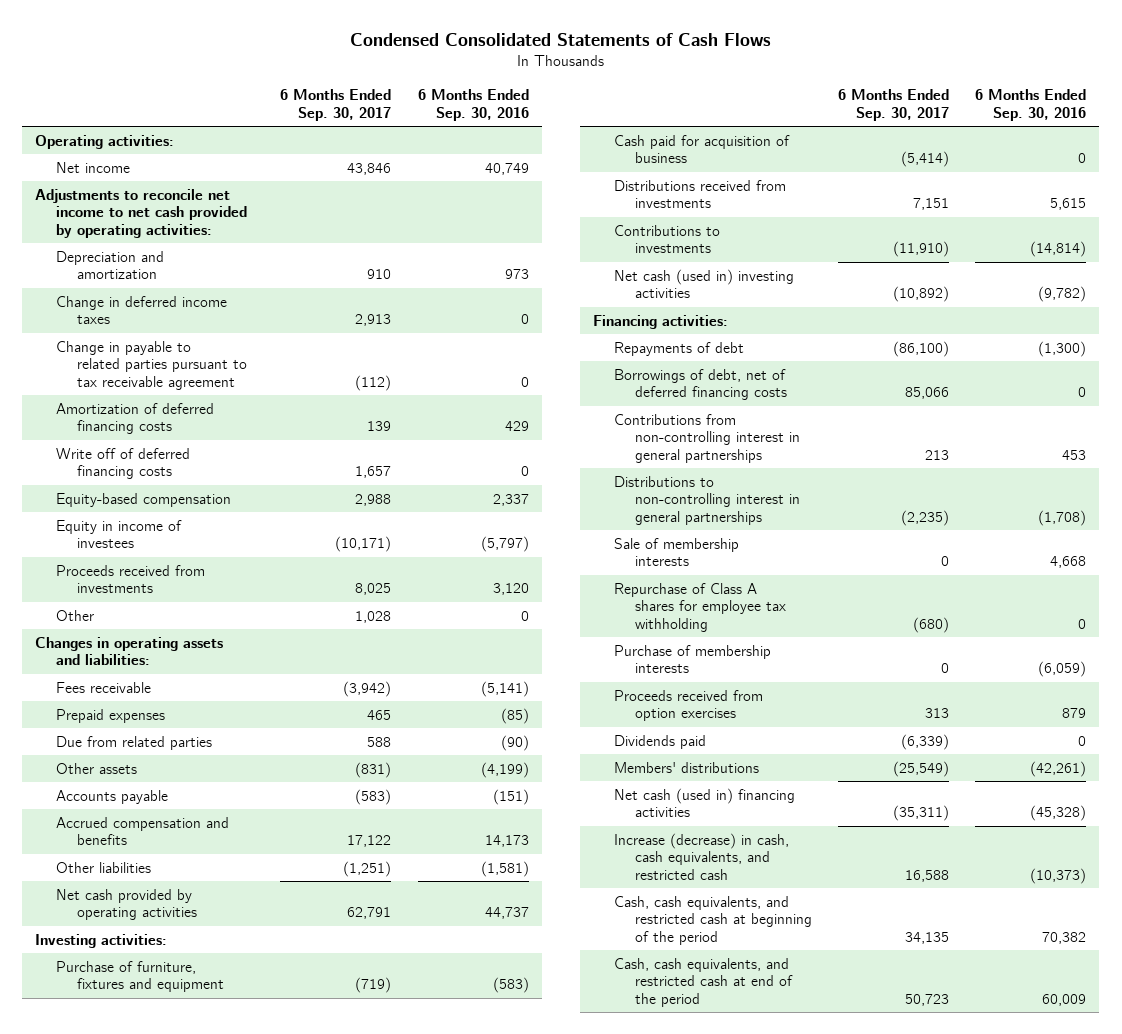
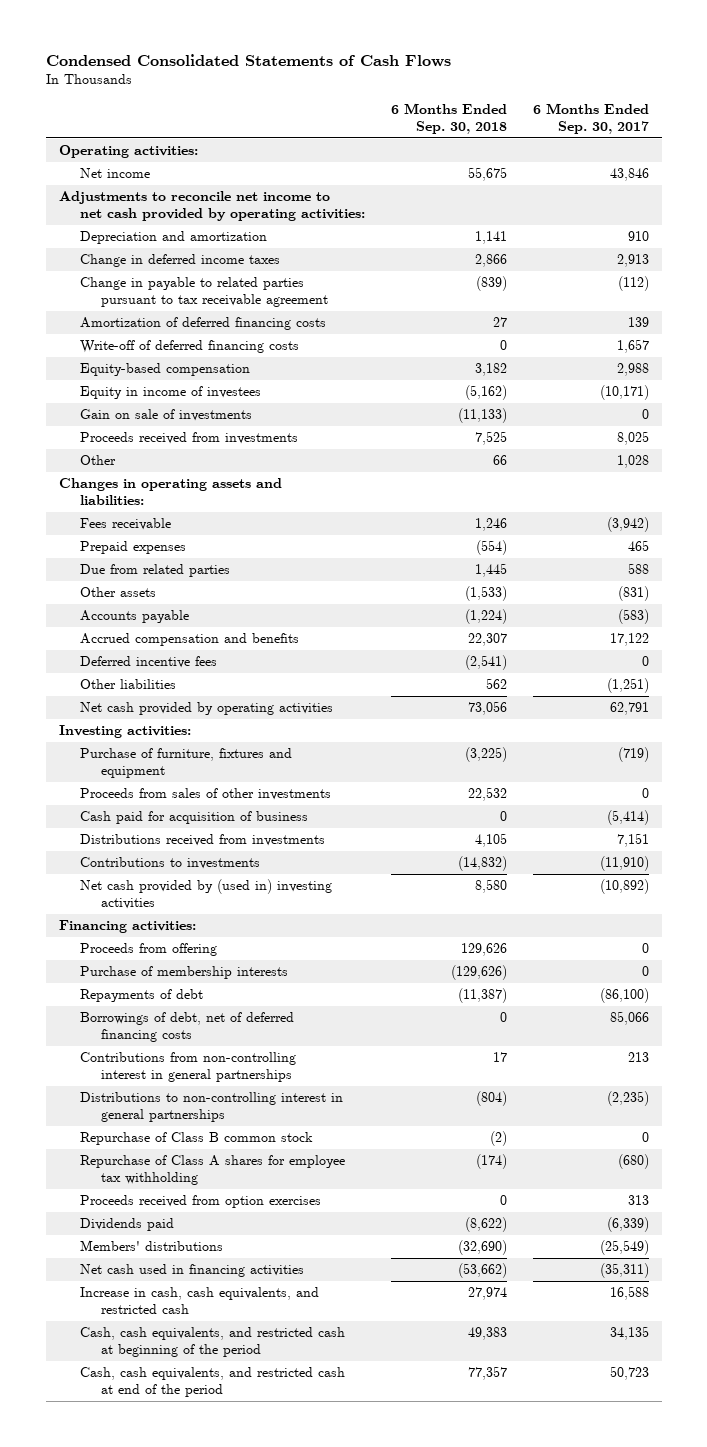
[417,89,529,121] 6 Months Ended Sep. 30, 2016 -> none
none -> [390,102,507,135] 6 Months Ended Sep. 30, 2018
[56,447,191,480] Write off of deferred financing costs -> [79,340,299,354] Write-off of deferred financing costs
none -> [79,409,252,422] Gain on sale of investments
none -> [79,656,217,669] Deferred incentive fees
none -> [79,788,331,801] Proceeds from sales of other investments
[613,268,794,299] Net cash (used in) investing activities -> [79,879,332,910] Net cash provided by (used in) investing activities
none -> [79,943,217,957] Proceeds from offering
[613,644,771,674] Purchase of membership interests -> [79,966,288,980] Purchase of membership interests
[613,537,739,567] Sale of membership interests -> none
none -> [79,1132,313,1146] Repurchase of Class B common stock
[613,787,795,818] Net cash (used in) financing activities -> [79,1264,304,1278] Net cash used in financing activities
[613,832,789,881] Increase (decrease) in cash, cash equivalents, and restricted cash -> [79,1287,319,1315] Increase in cash, cash equivalents, and restricted cash

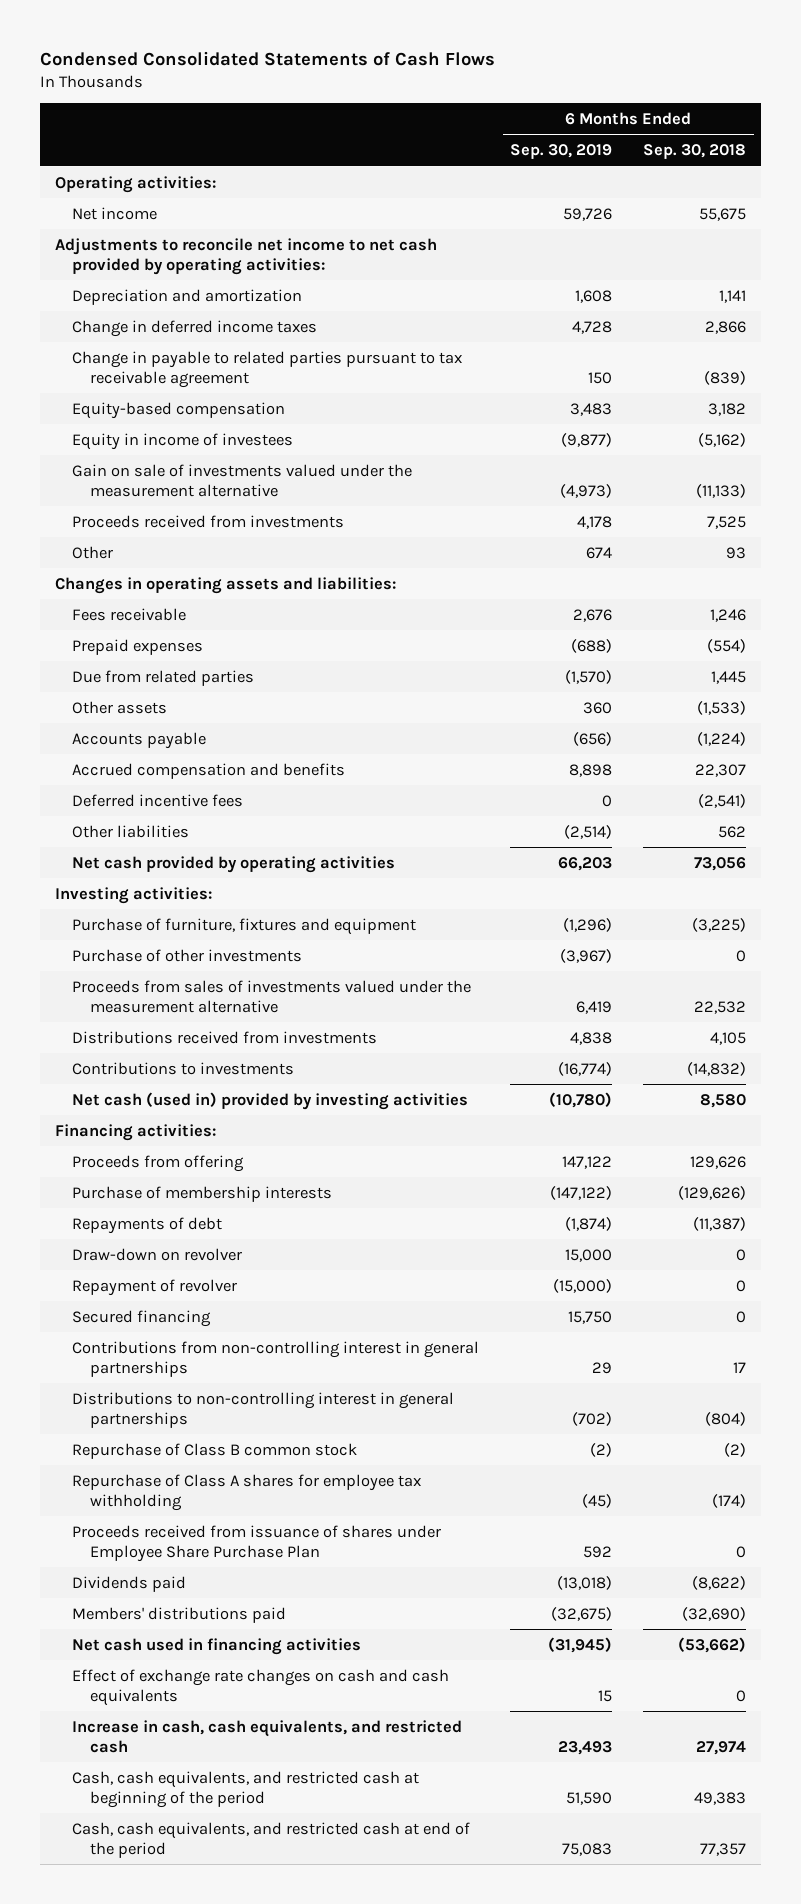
[532,102,649,135] 6 Months Ended Sep. 30, 2017 -> none
none -> [510,144,613,160] Sep. 30, 2019
[79,317,326,331] Amortization of deferred financing costs -> none
[79,340,299,354] Write-off of deferred financing costs -> none
[79,409,252,422] Gain on sale of investments -> [72,463,413,497] Gain on sale of investments valued under the measurement alternative
[492,455,507,466] 66 -> [726,546,747,559] 93
[79,811,308,825] Cash paid for acquisition of business -> none
none -> [72,948,303,962] Purchase of other investments
[79,788,331,801] Proceeds from sales of other investments -> [72,979,472,1013] Proceeds from sales of investments valued under the measurement alternative
[79,879,332,910] Net cash provided by (used in) investing activities -> [72,1091,469,1110] Net cash (used in) provided by investing activities
[79,1012,294,1043] Borrowings of debt, net of deferred financing costs -> none
none -> [72,1247,243,1261] Draw-down on revolver
none -> [72,1278,238,1296] Repayment of revolver
none -> [72,1309,212,1327] Secured financing
[79,1195,321,1209] Proceeds received from option exercises -> none
none -> [72,1524,442,1562] Proceeds received from issuance of shares under Employee Share Purchase Plan
[79,1240,223,1252] Members' distributions -> [72,1606,287,1623] Members' distributions paid
none -> [72,1668,450,1706] Effect of exchange rate changes on cash and cash equivalents

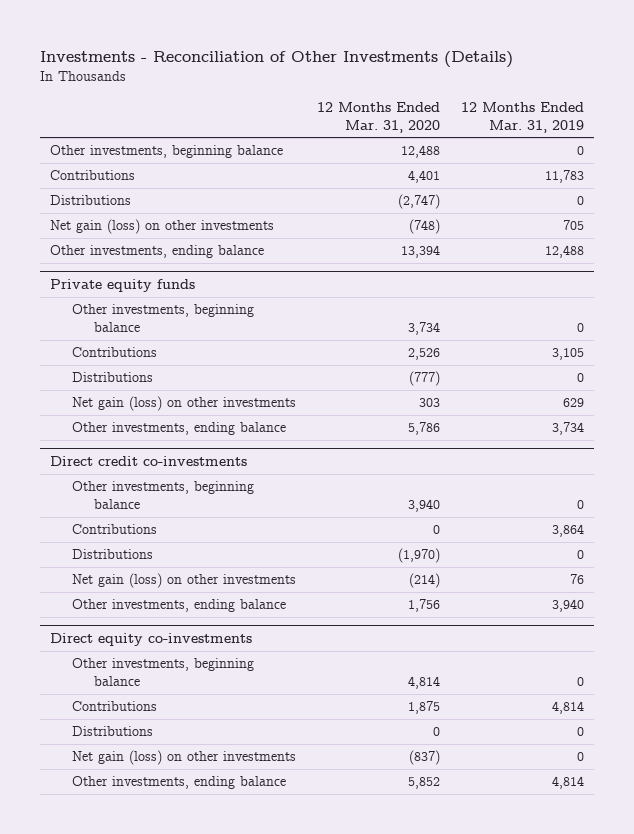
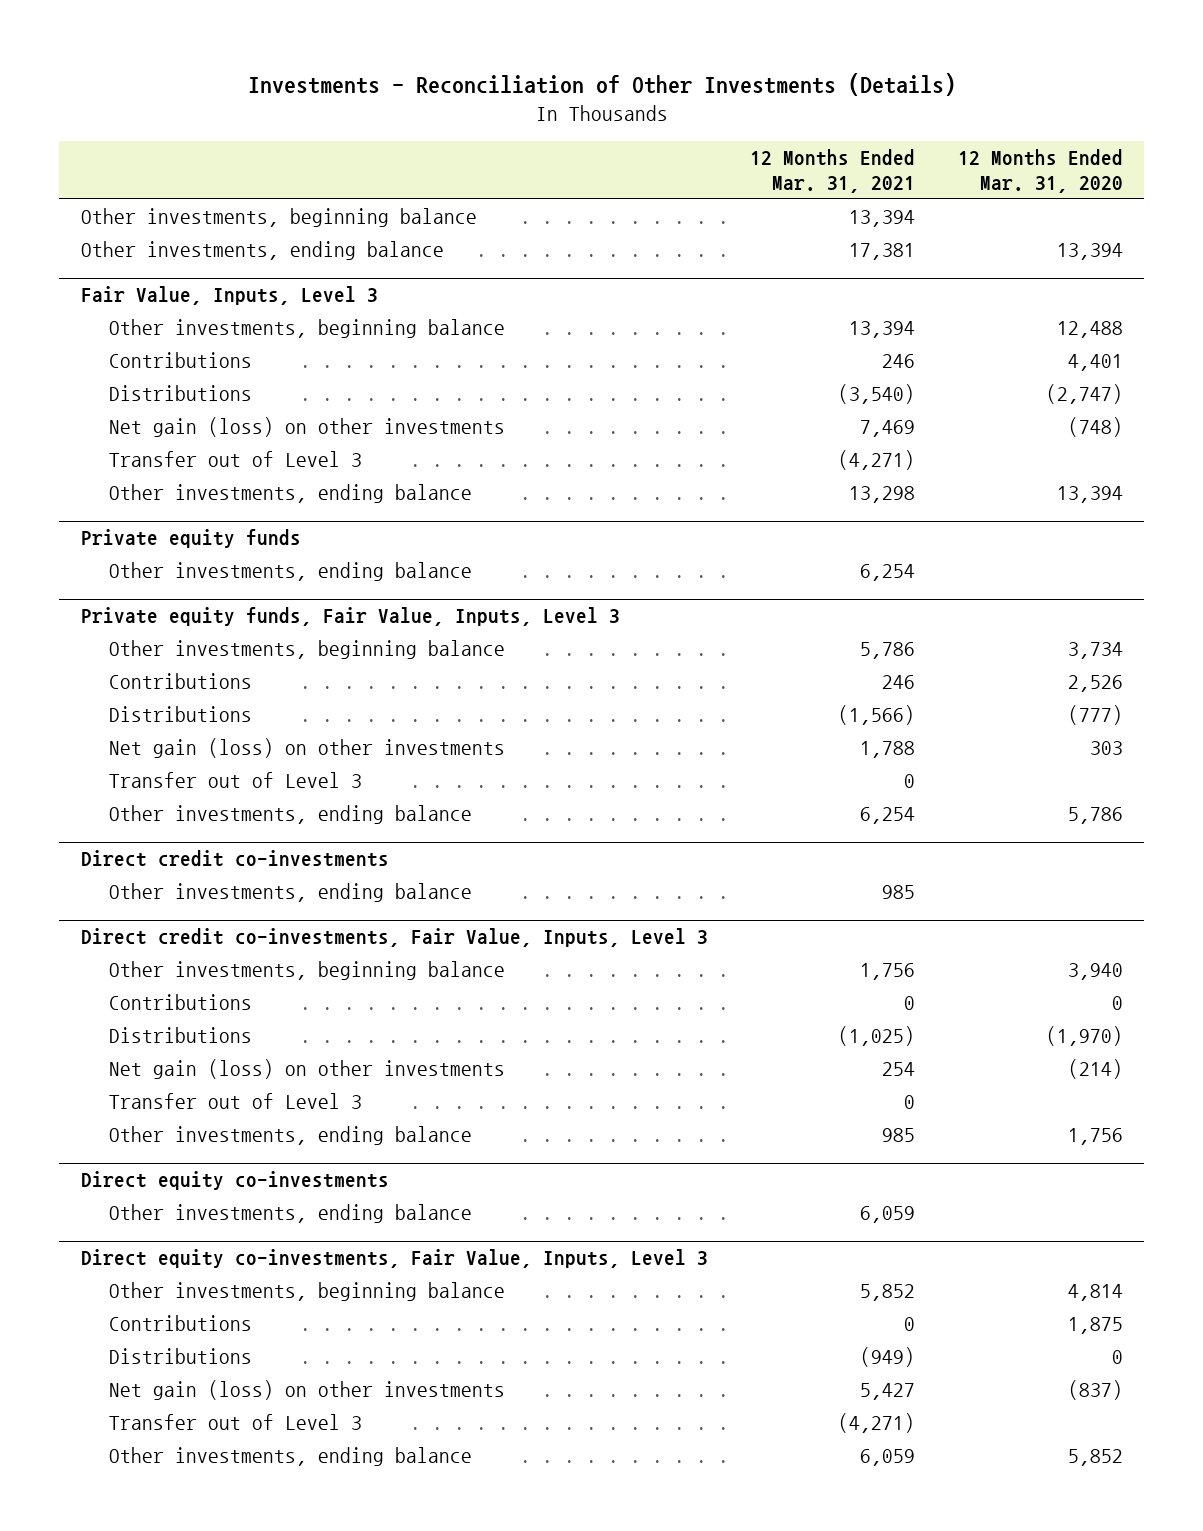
[460,102,584,133] 12 Months Ended Mar. 31, 2019 -> none
none -> [750,149,916,193] 12 Months Ended Mar. 31, 2021
none -> [80,208,477,228] Other investments, beginning balance
none -> [80,241,444,261] Other investments, ending balance
none -> [80,286,378,306] Fair Value, Inputs, Level 3
none -> [108,451,362,468] Transfer out of Level 3
none -> [108,562,472,582] Other investments, ending balance
none -> [80,607,620,627] Private equity funds, Fair Value, Inputs, Level 3
none -> [108,772,362,789] Transfer out of Level 3
none -> [108,883,472,903] Other investments, ending balance
none -> [80,928,708,948] Direct credit co-investments, Fair Value, Inputs, Level 3
none -> [108,1093,362,1110] Transfer out of Level 3
none -> [108,1204,472,1224] Other investments, ending balance
none -> [80,1249,708,1269] Direct equity co-investments, Fair Value, Inputs, Level 3
none -> [108,1414,362,1431] Transfer out of Level 3

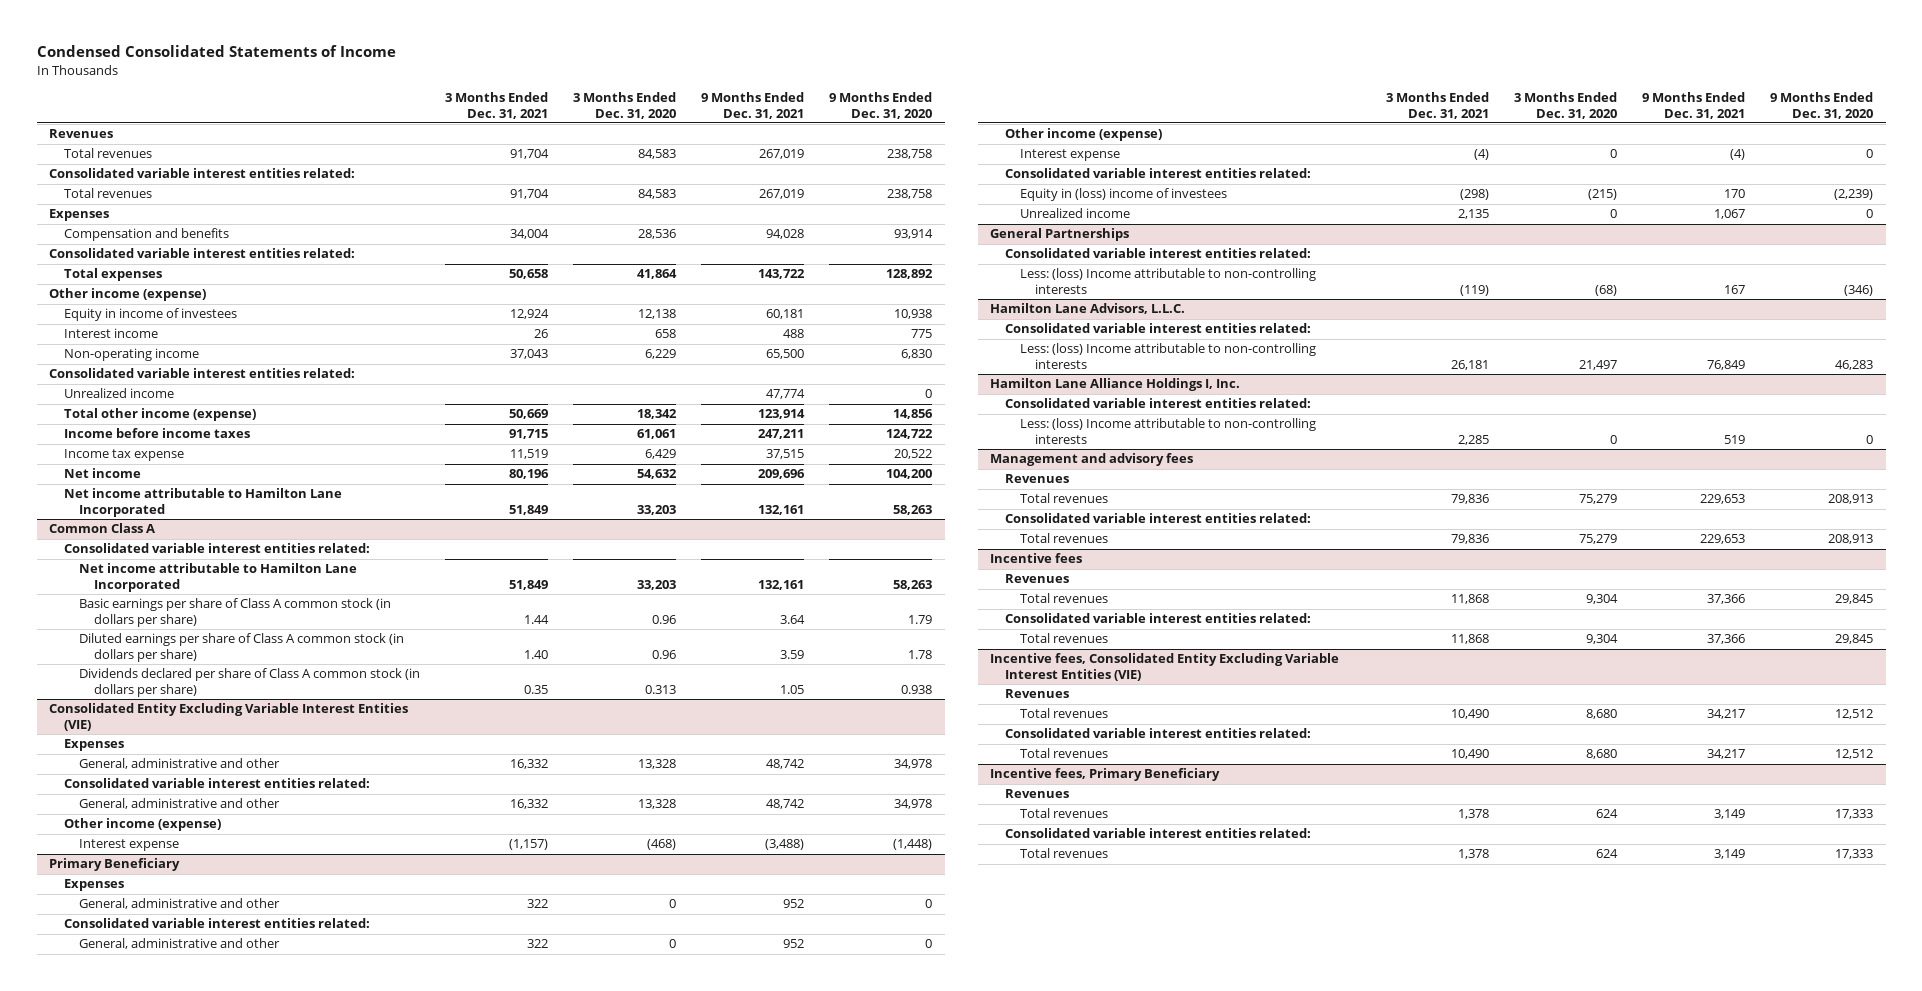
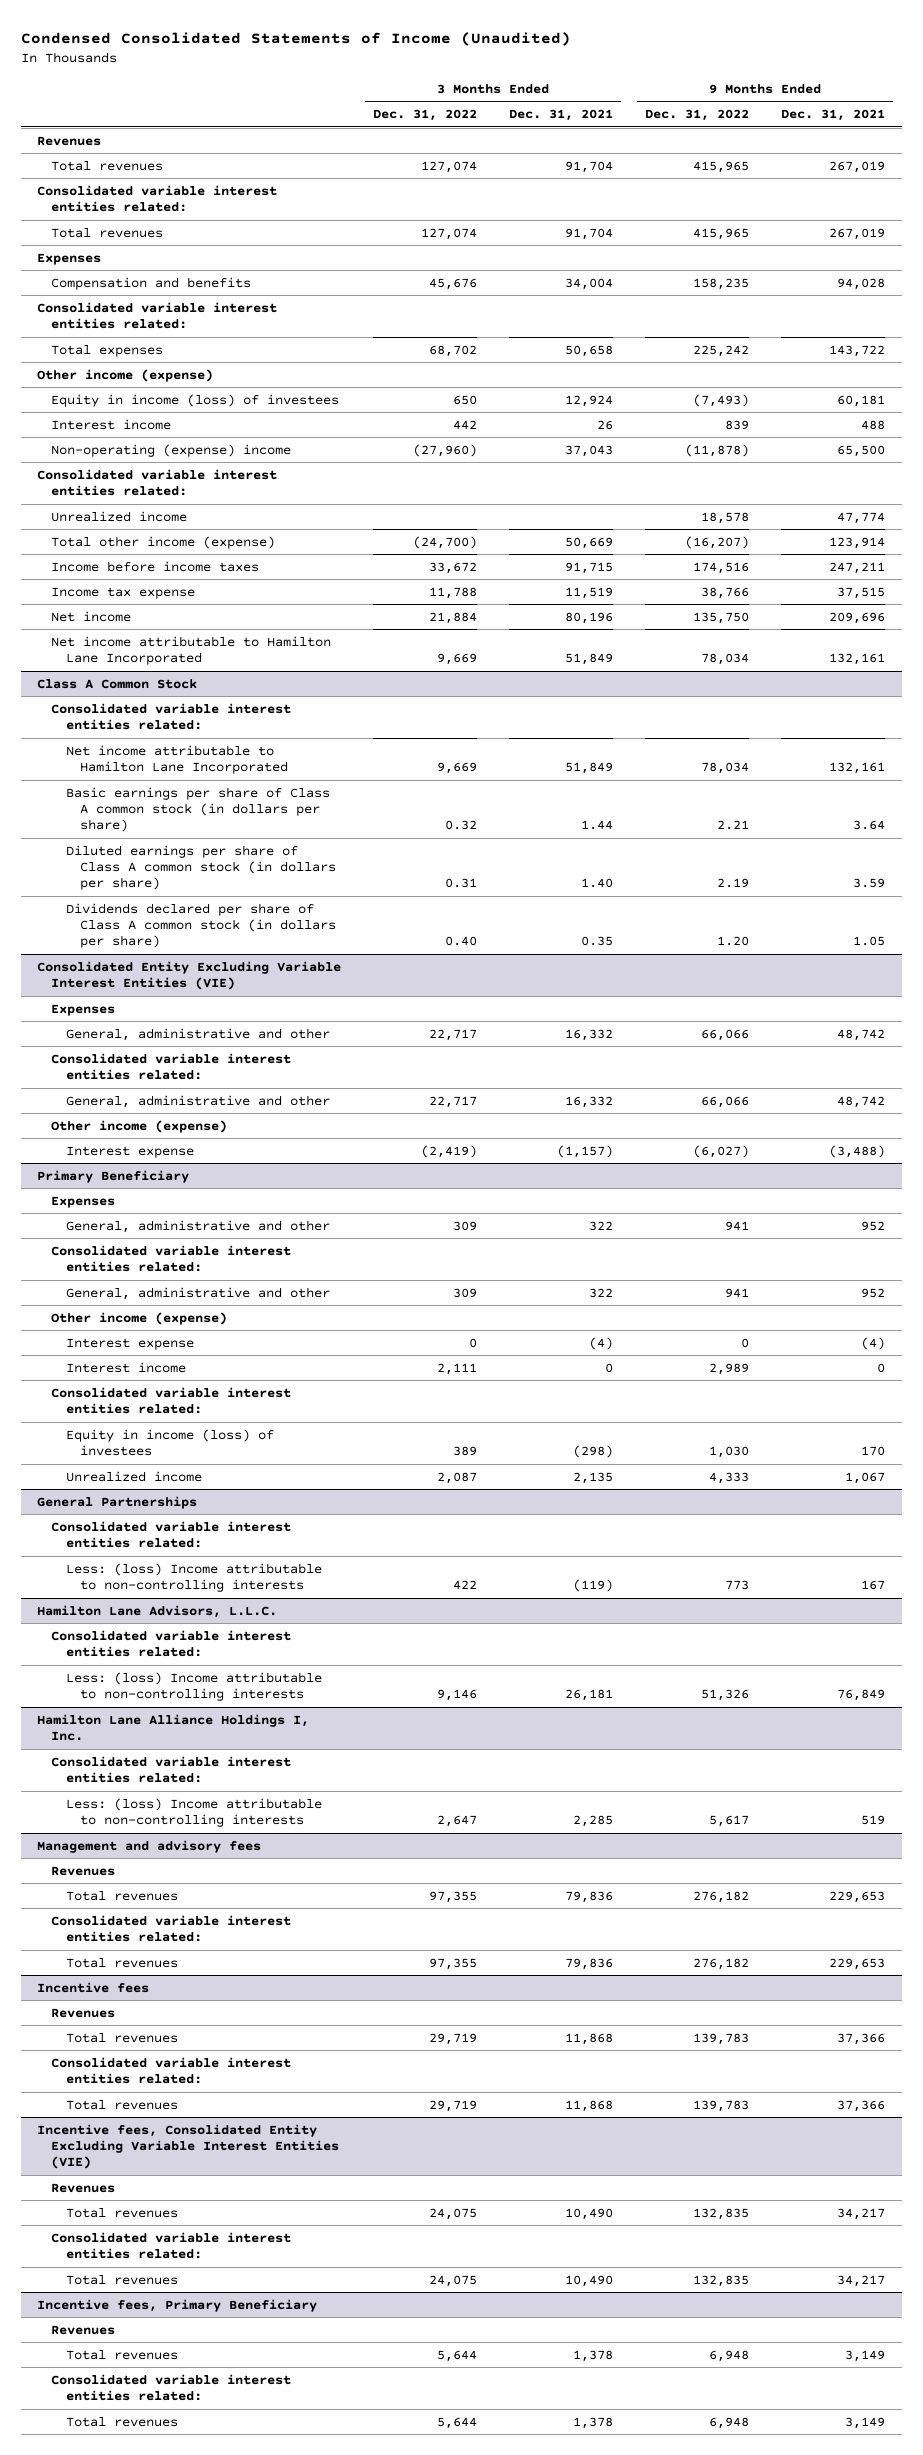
[36,45,396,58] Condensed Consolidated Statements of Income -> [21,32,572,47] Condensed Consolidated Statements of Income (Unaudited)
[573,92,677,119] 3 Months Ended Dec. 31, 2020 -> none
[829,92,933,119] 9 Months Ended Dec. 31, 2020 -> none
none -> [373,109,478,122] Dec. 31, 2022
none -> [645,109,750,122] Dec. 31, 2022
[64,308,238,322] Equity in income of investees -> [51,393,340,407] Equity in income (loss) of investees
[64,348,200,362] Non-operating income -> [51,443,292,457] Non-operating (expense) income
[49,523,156,534] Common Class A -> [37,678,198,689] Class A Common Stock
none -> [65,1361,186,1373] Interest income
[1020,188,1228,202] Equity in (loss) income of investees -> [65,1428,274,1457] Equity in income (loss) of investees

